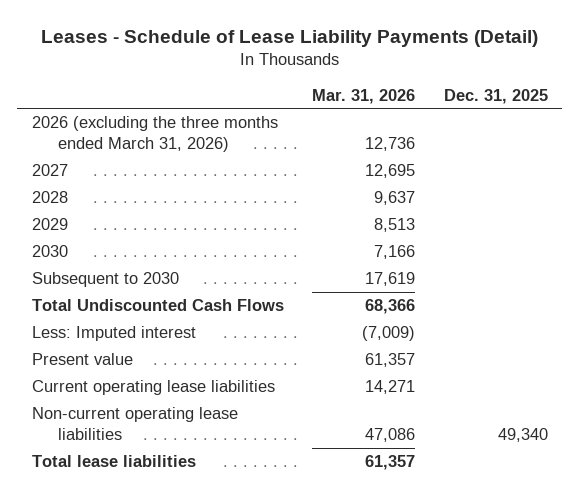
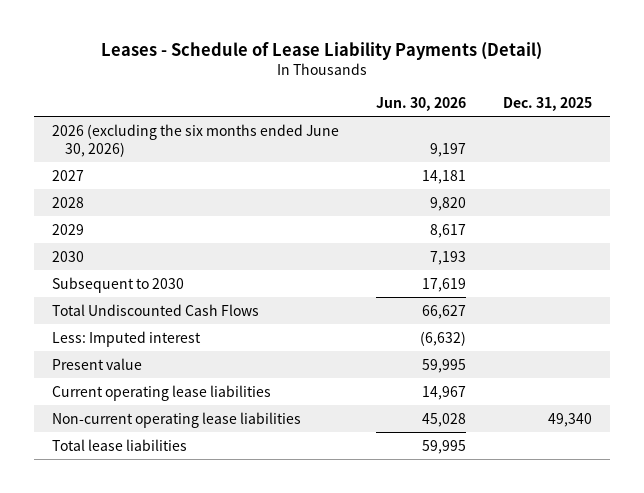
[312,88,416,104] Mar. 31, 2026 -> none
none -> [376,96,467,111] Jun. 30, 2026
[31,115,278,153] 2026 (excluding the three months ended March 31, 2026) -> [52,123,340,157] 2026 (excluding the six months ended June 30, 2026)

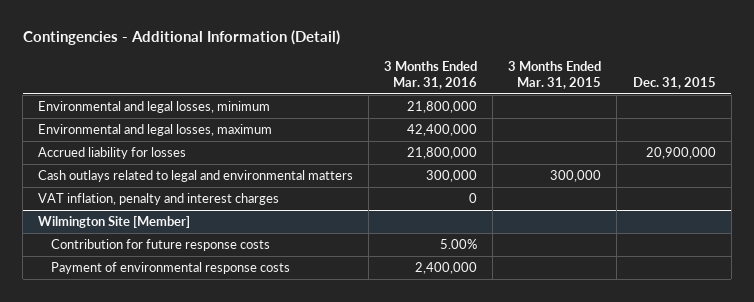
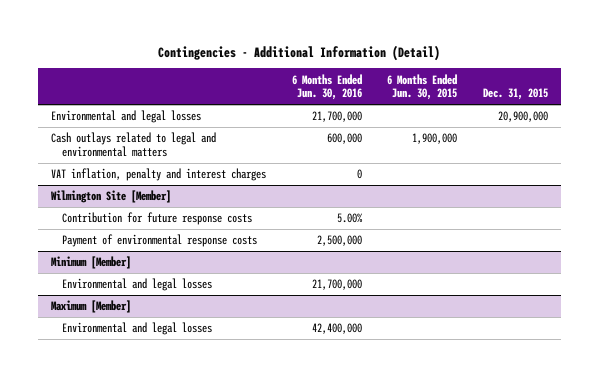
[384,61,478,89] 3 Months Ended Mar. 31, 2016 -> none
[508,61,602,89] 3 Months Ended Mar. 31, 2015 -> none
none -> [291,73,362,101] 6 Months Ended Jun. 30, 2016
none -> [387,73,458,101] 6 Months Ended Jun. 30, 2015
[38,101,271,114] Environmental and legal losses, minimum -> none
[38,124,273,137] Environmental and legal losses, maximum -> none
[38,147,187,160] Accrued liability for losses -> [50,110,201,124] Environmental and legal losses
none -> [50,256,131,270] Minimum [Member]
none -> [62,278,213,292] Environmental and legal losses
none -> [50,300,131,314] Maximum [Member]
none -> [62,322,213,336] Environmental and legal losses

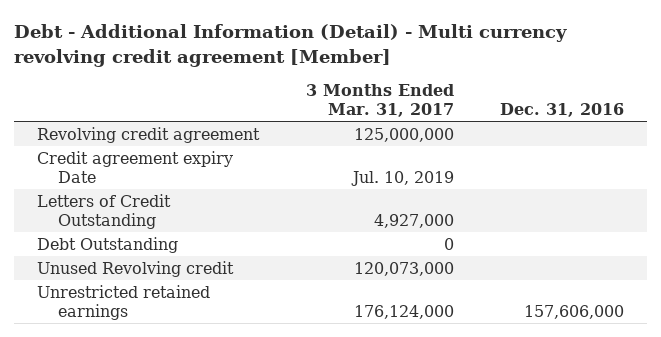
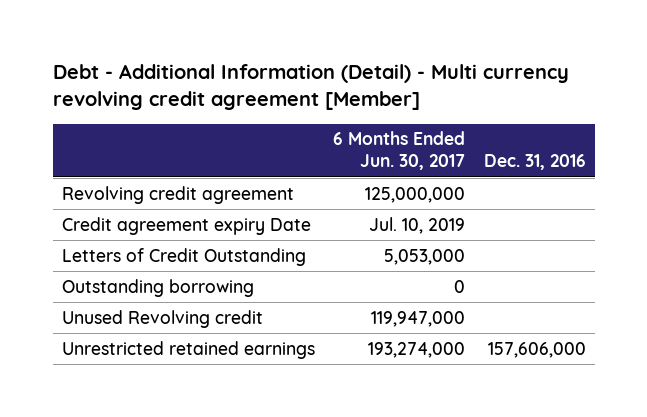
[305,83,454,117] 3 Months Ended Mar. 31, 2017 -> none
none -> [333,131,466,171] 6 Months Ended Jun. 30, 2017
[37,236,179,253] Debt Outstanding -> [61,278,254,297] Outstanding borrowing

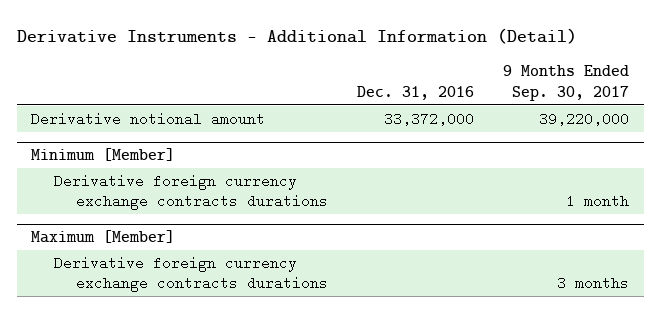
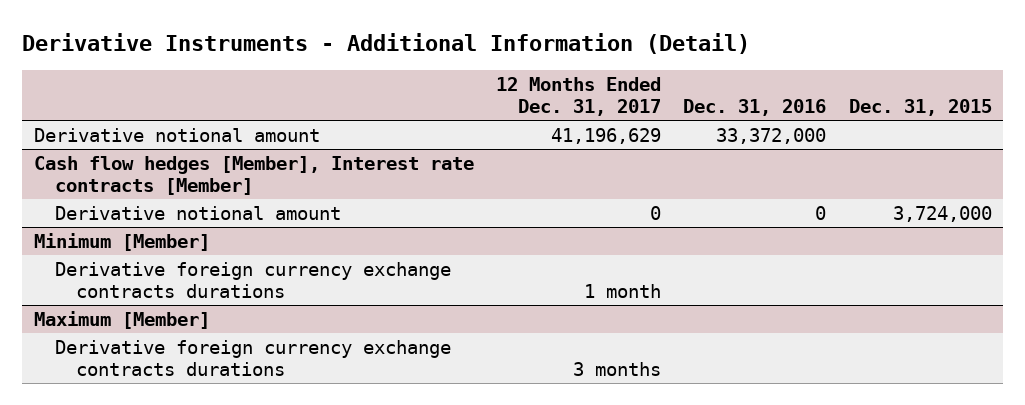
[503,65,630,101] 9 Months Ended Sep. 30, 2017 -> none
none -> [496,76,662,117] 12 Months Ended Dec. 31, 2017
none -> [848,99,992,117] Dec. 31, 2015
none -> [33,155,474,195] Cash flow hedges [Member], Interest rate contracts [Member]
none -> [54,205,341,220] Derivative notional amount

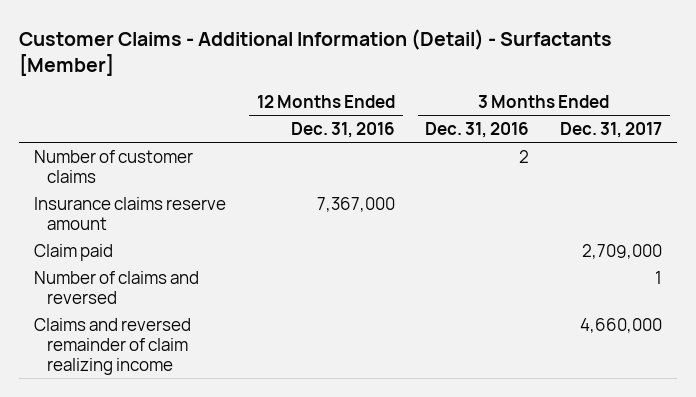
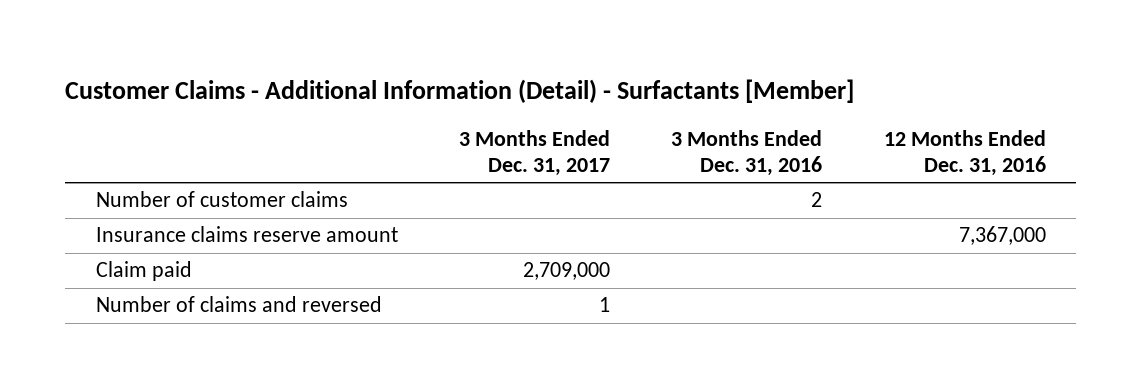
[34,317,192,375] Claims and reversed remainder of claim realizing income -> none

